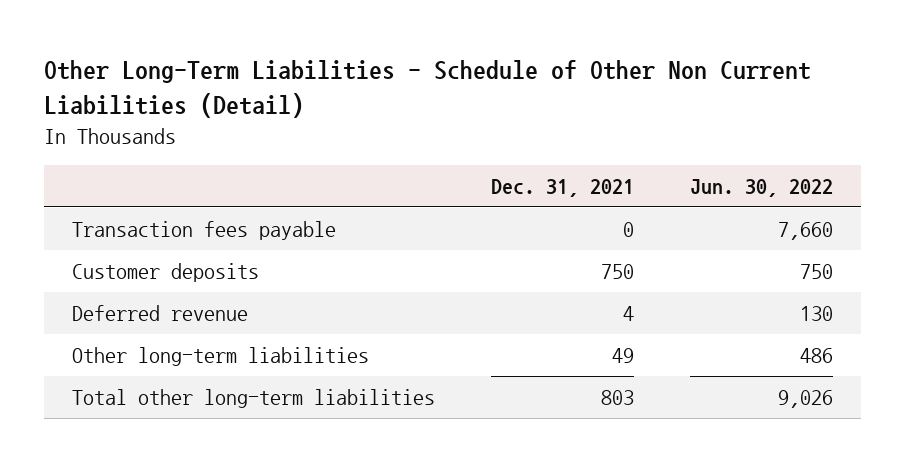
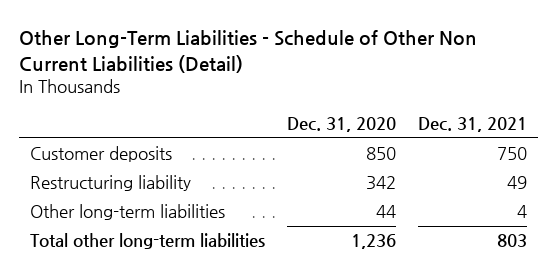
[689,179,833,198] Jun. 30, 2022 -> none
none -> [286,117,396,133] Dec. 31, 2020
[71,221,336,241] Transaction fees payable -> none
[71,305,248,322] Deferred revenue -> none
none -> [29,175,191,192] Restructuring liability
[611,348,634,364] 49 -> [516,205,527,219] 4

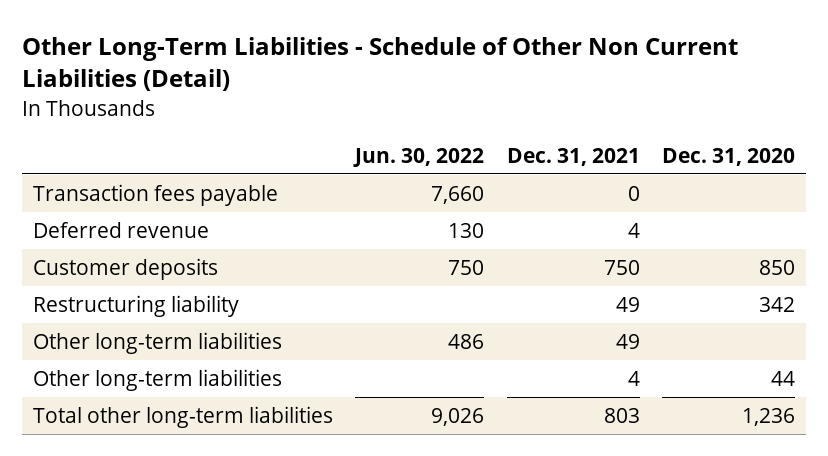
none -> [353,147,485,167] Jun. 30, 2022
none -> [33,184,279,207] Transaction fees payable
none -> [33,222,210,239] Deferred revenue
none -> [33,332,283,355] Other long-term liabilities

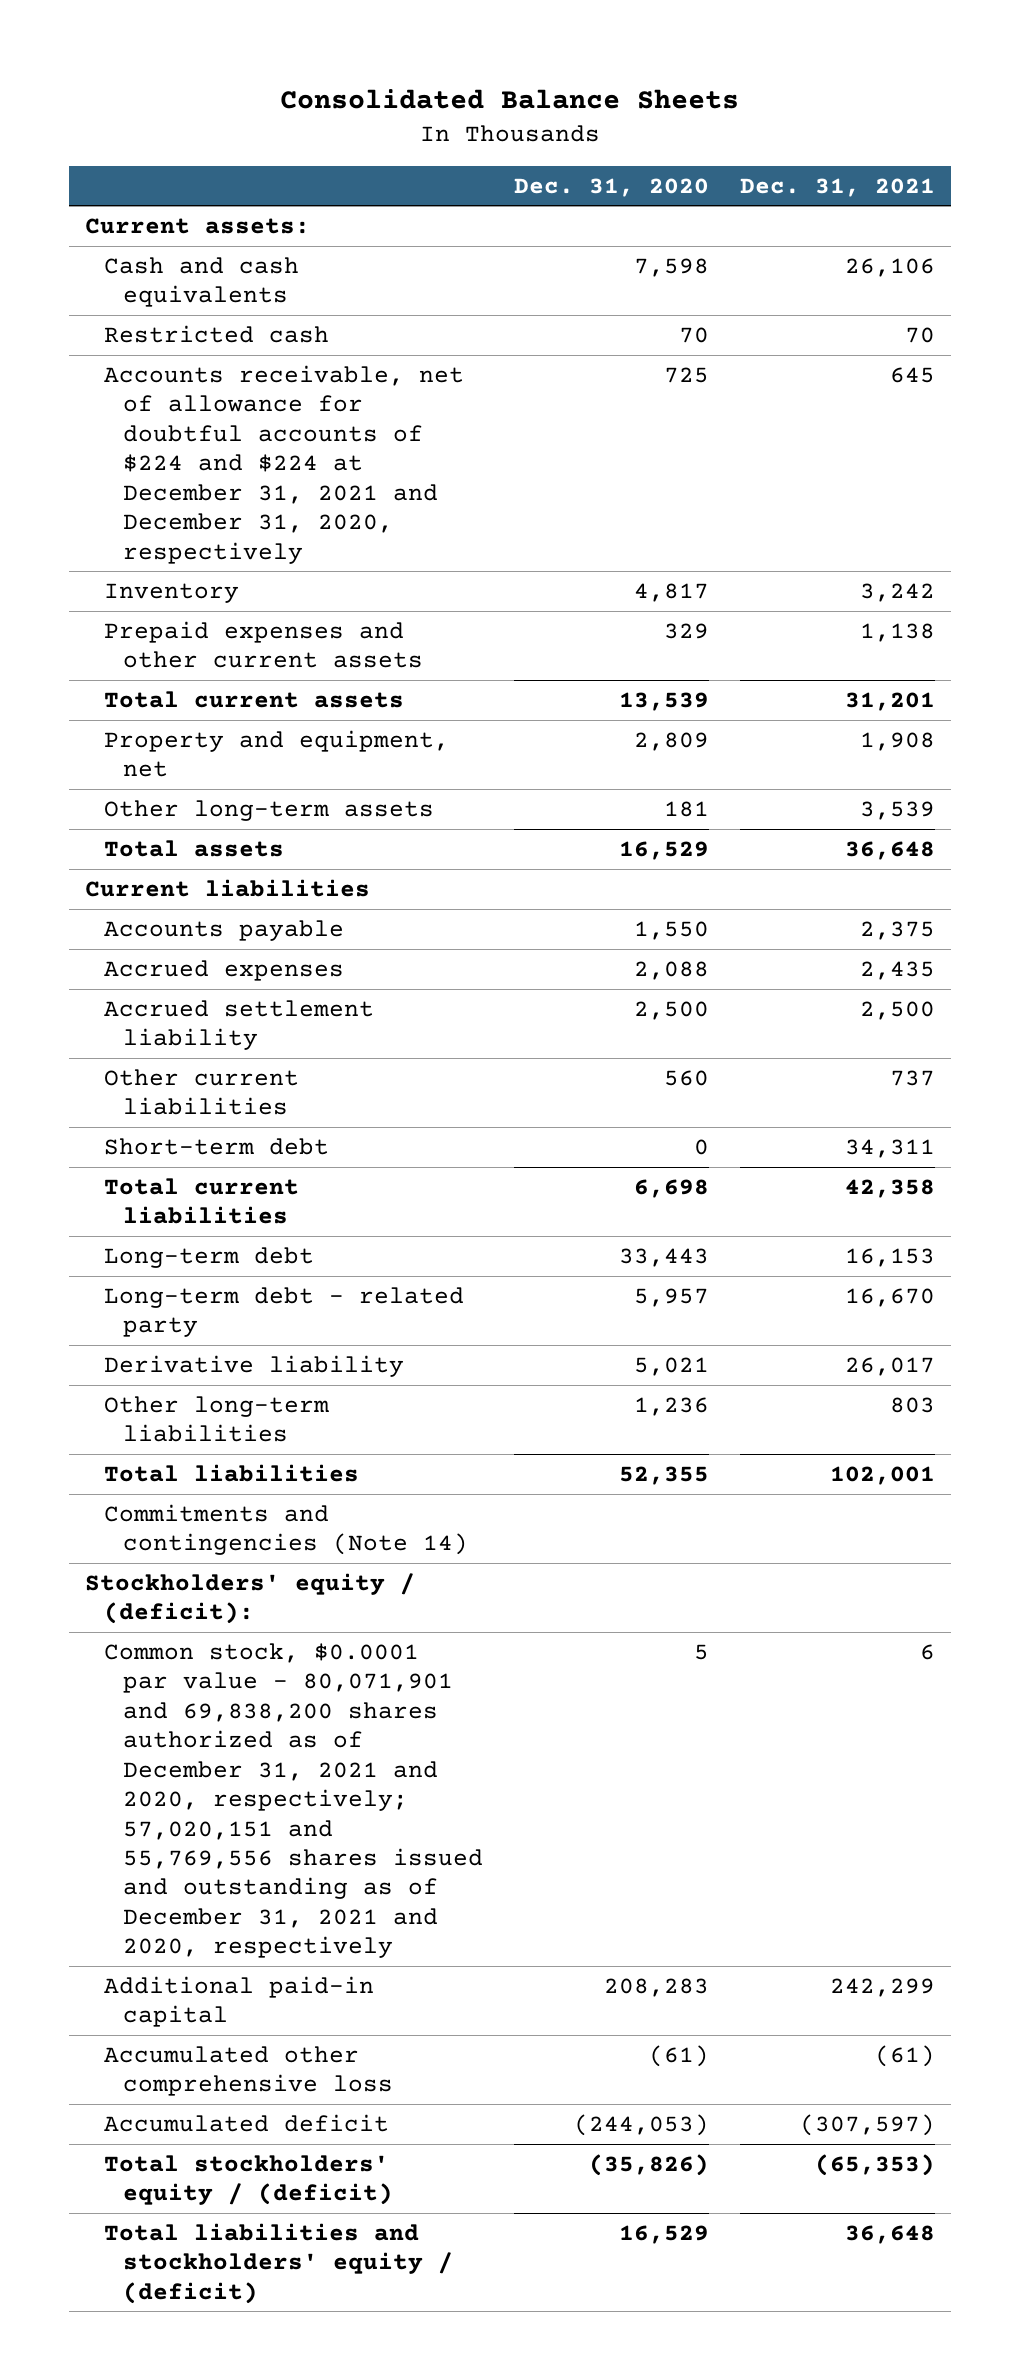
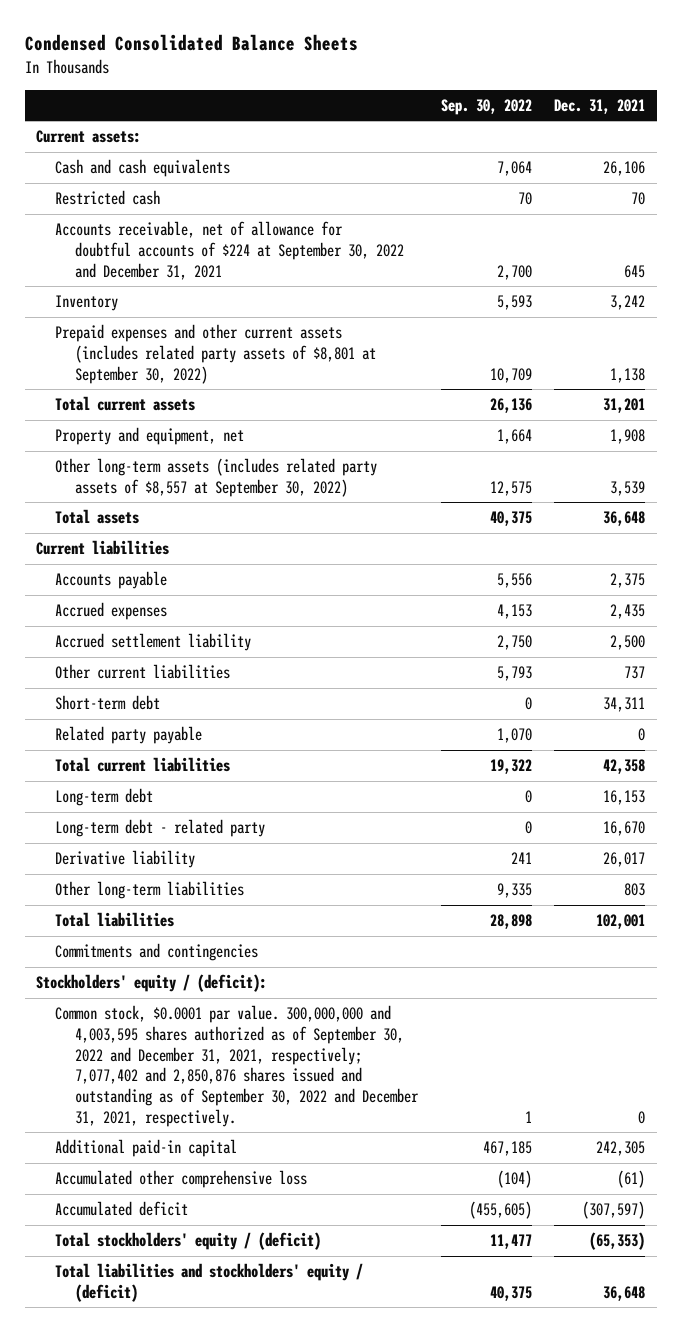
[280,88,740,109] Consolidated Balance Sheets -> [24,34,358,52] Condensed Consolidated Balance Sheets
[513,177,709,197] Dec. 31, 2020 -> none
none -> [440,98,532,115] Sep. 30, 2022
[103,364,464,564] Accounts receivable, net of allowance for doubtful accounts of $224 and $224 at December 31, 2021 and December 31, 2020, respectively -> [55,221,404,280] Accounts receivable, net of allowance for doubtful accounts of $224 at September 30, 2022 and December 31, 2021
[103,620,423,669] Prepaid expenses and other current assets -> [55,324,376,384] Prepaid expenses and other current assets (includes related party assets of $8,801 at September 30, 2022)
[103,799,434,821] Other long-term assets -> [55,458,378,497] Other long-term assets (includes related party assets of $8,557 at September 30, 2022)
none -> [55,726,203,745] Related party payable
[103,1503,468,1556] Commitments and contingencies (Note 14) -> [55,943,259,962] Commitments and contingencies
[103,1642,483,1959] Common stock, $0.0001 par value - 80,071,901 and 69,838,200 shares authorized as of December 31, 2021 and 2020, respectively; 57,020,151 and 55,769,556 shares issued and outstanding as of December 31, 2021 and 2020, respectively -> [55,1005,419,1127] Common stock, $0.0001 par value. 300,000,000 and 4,003,595 shares authorized as of September 30, 2022 and December 31, 2021, respectively; 7,077,402 and 2,850,876 shares issued and outstanding as of September 30, 2022 and December 31, 2021, respectively.
[920,1643,936,1660] 6 -> [638,1110,646,1124] 0
[830,1977,936,1997] 242,299 -> [596,1141,646,1157] 242,305

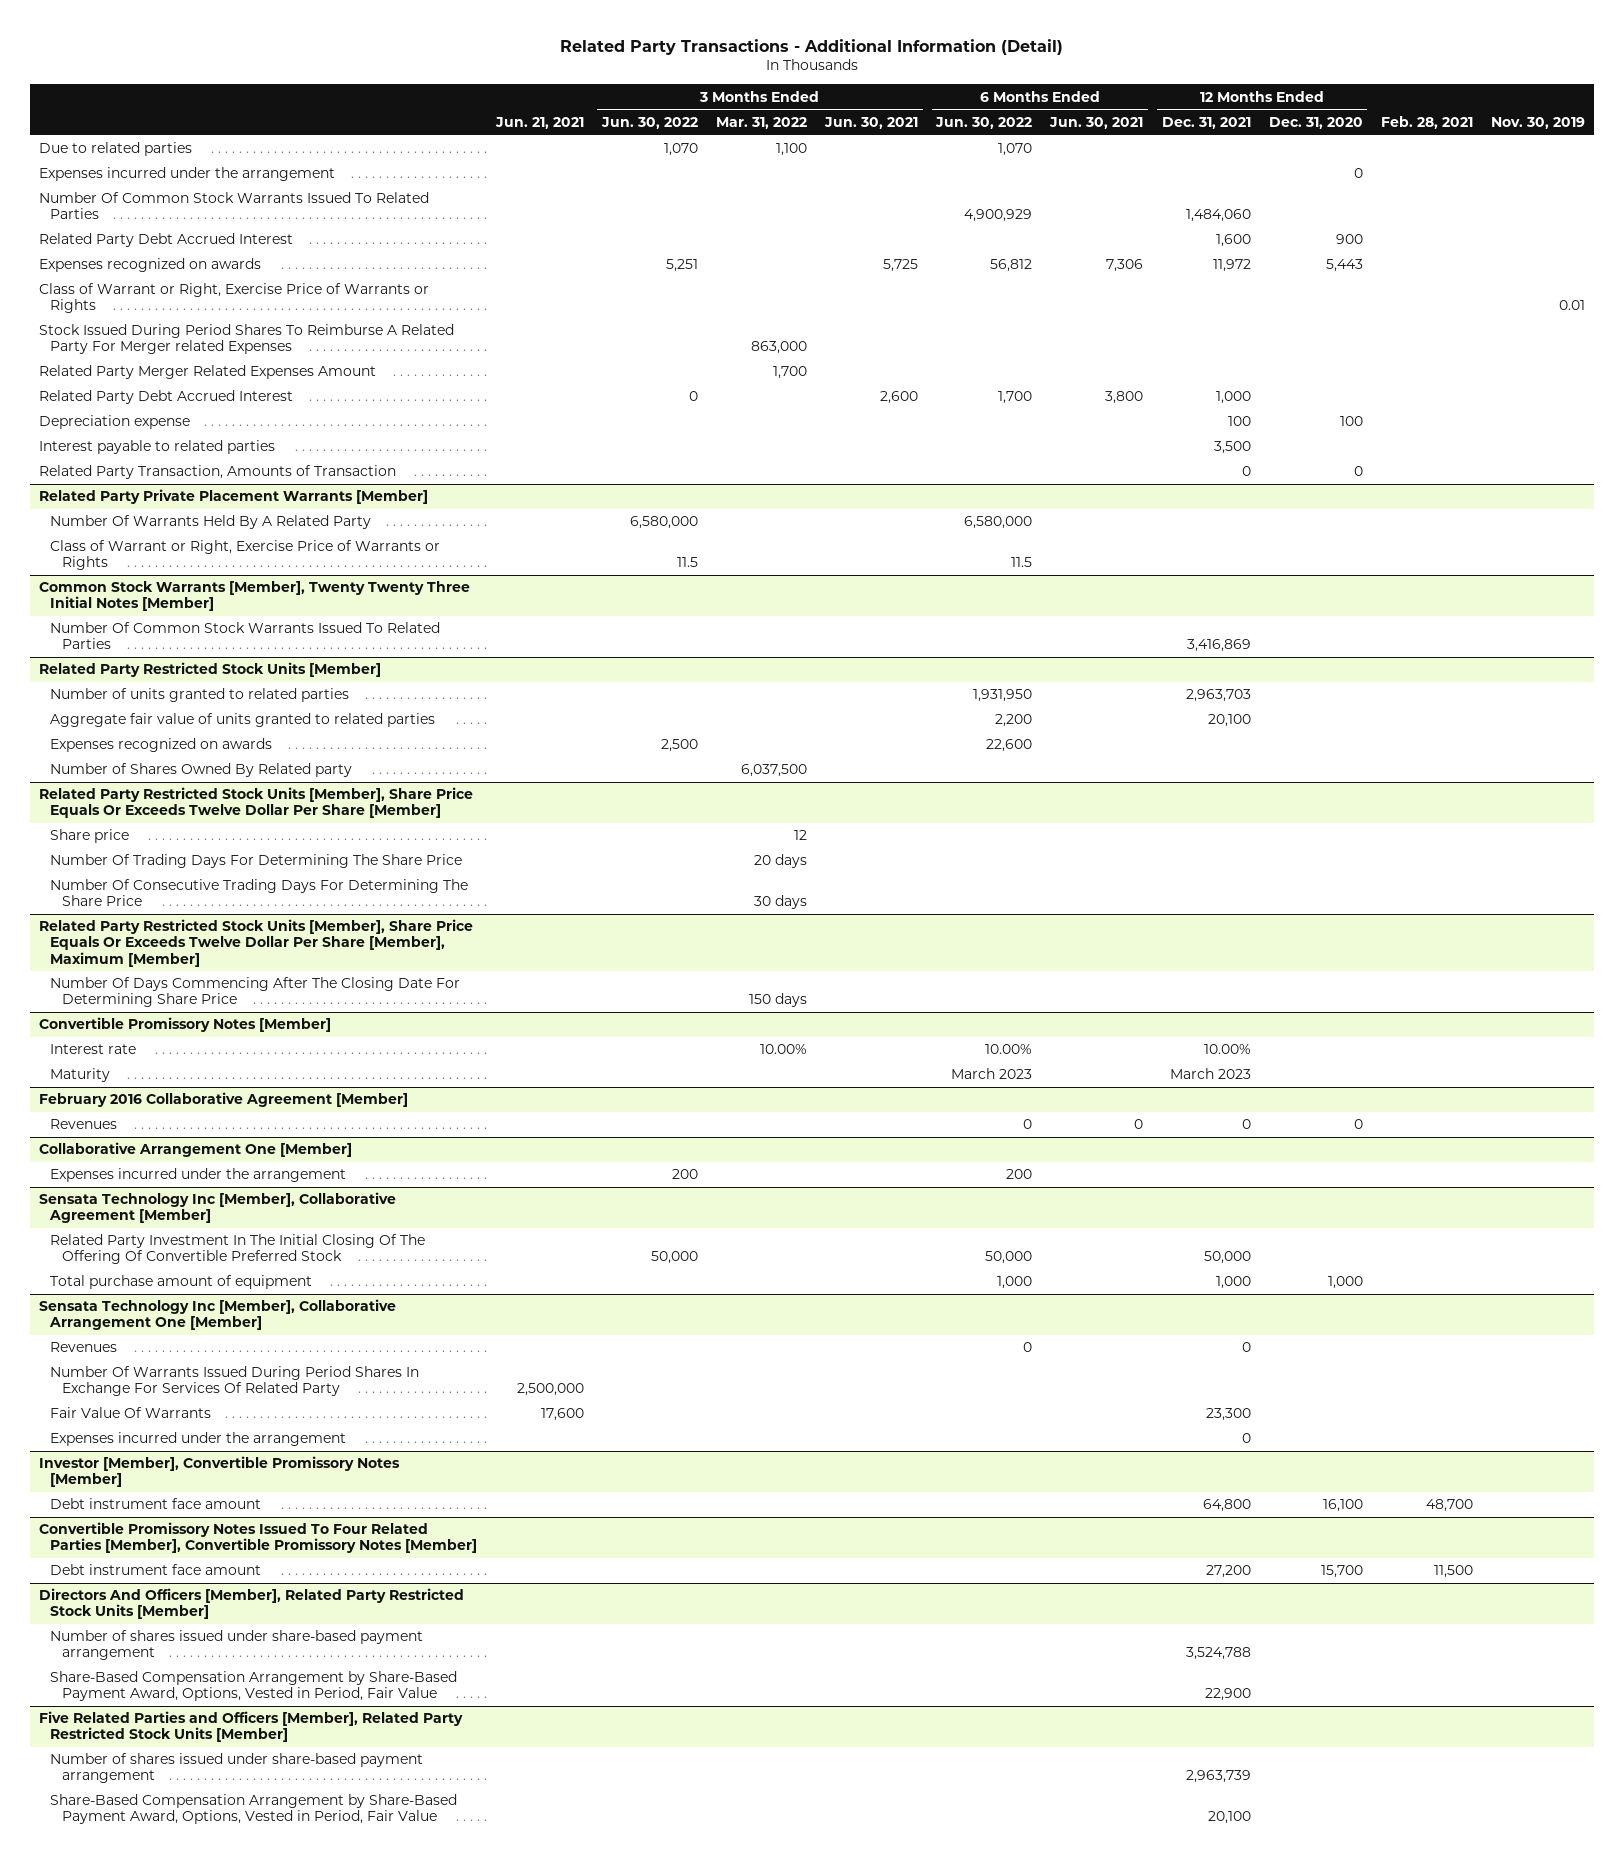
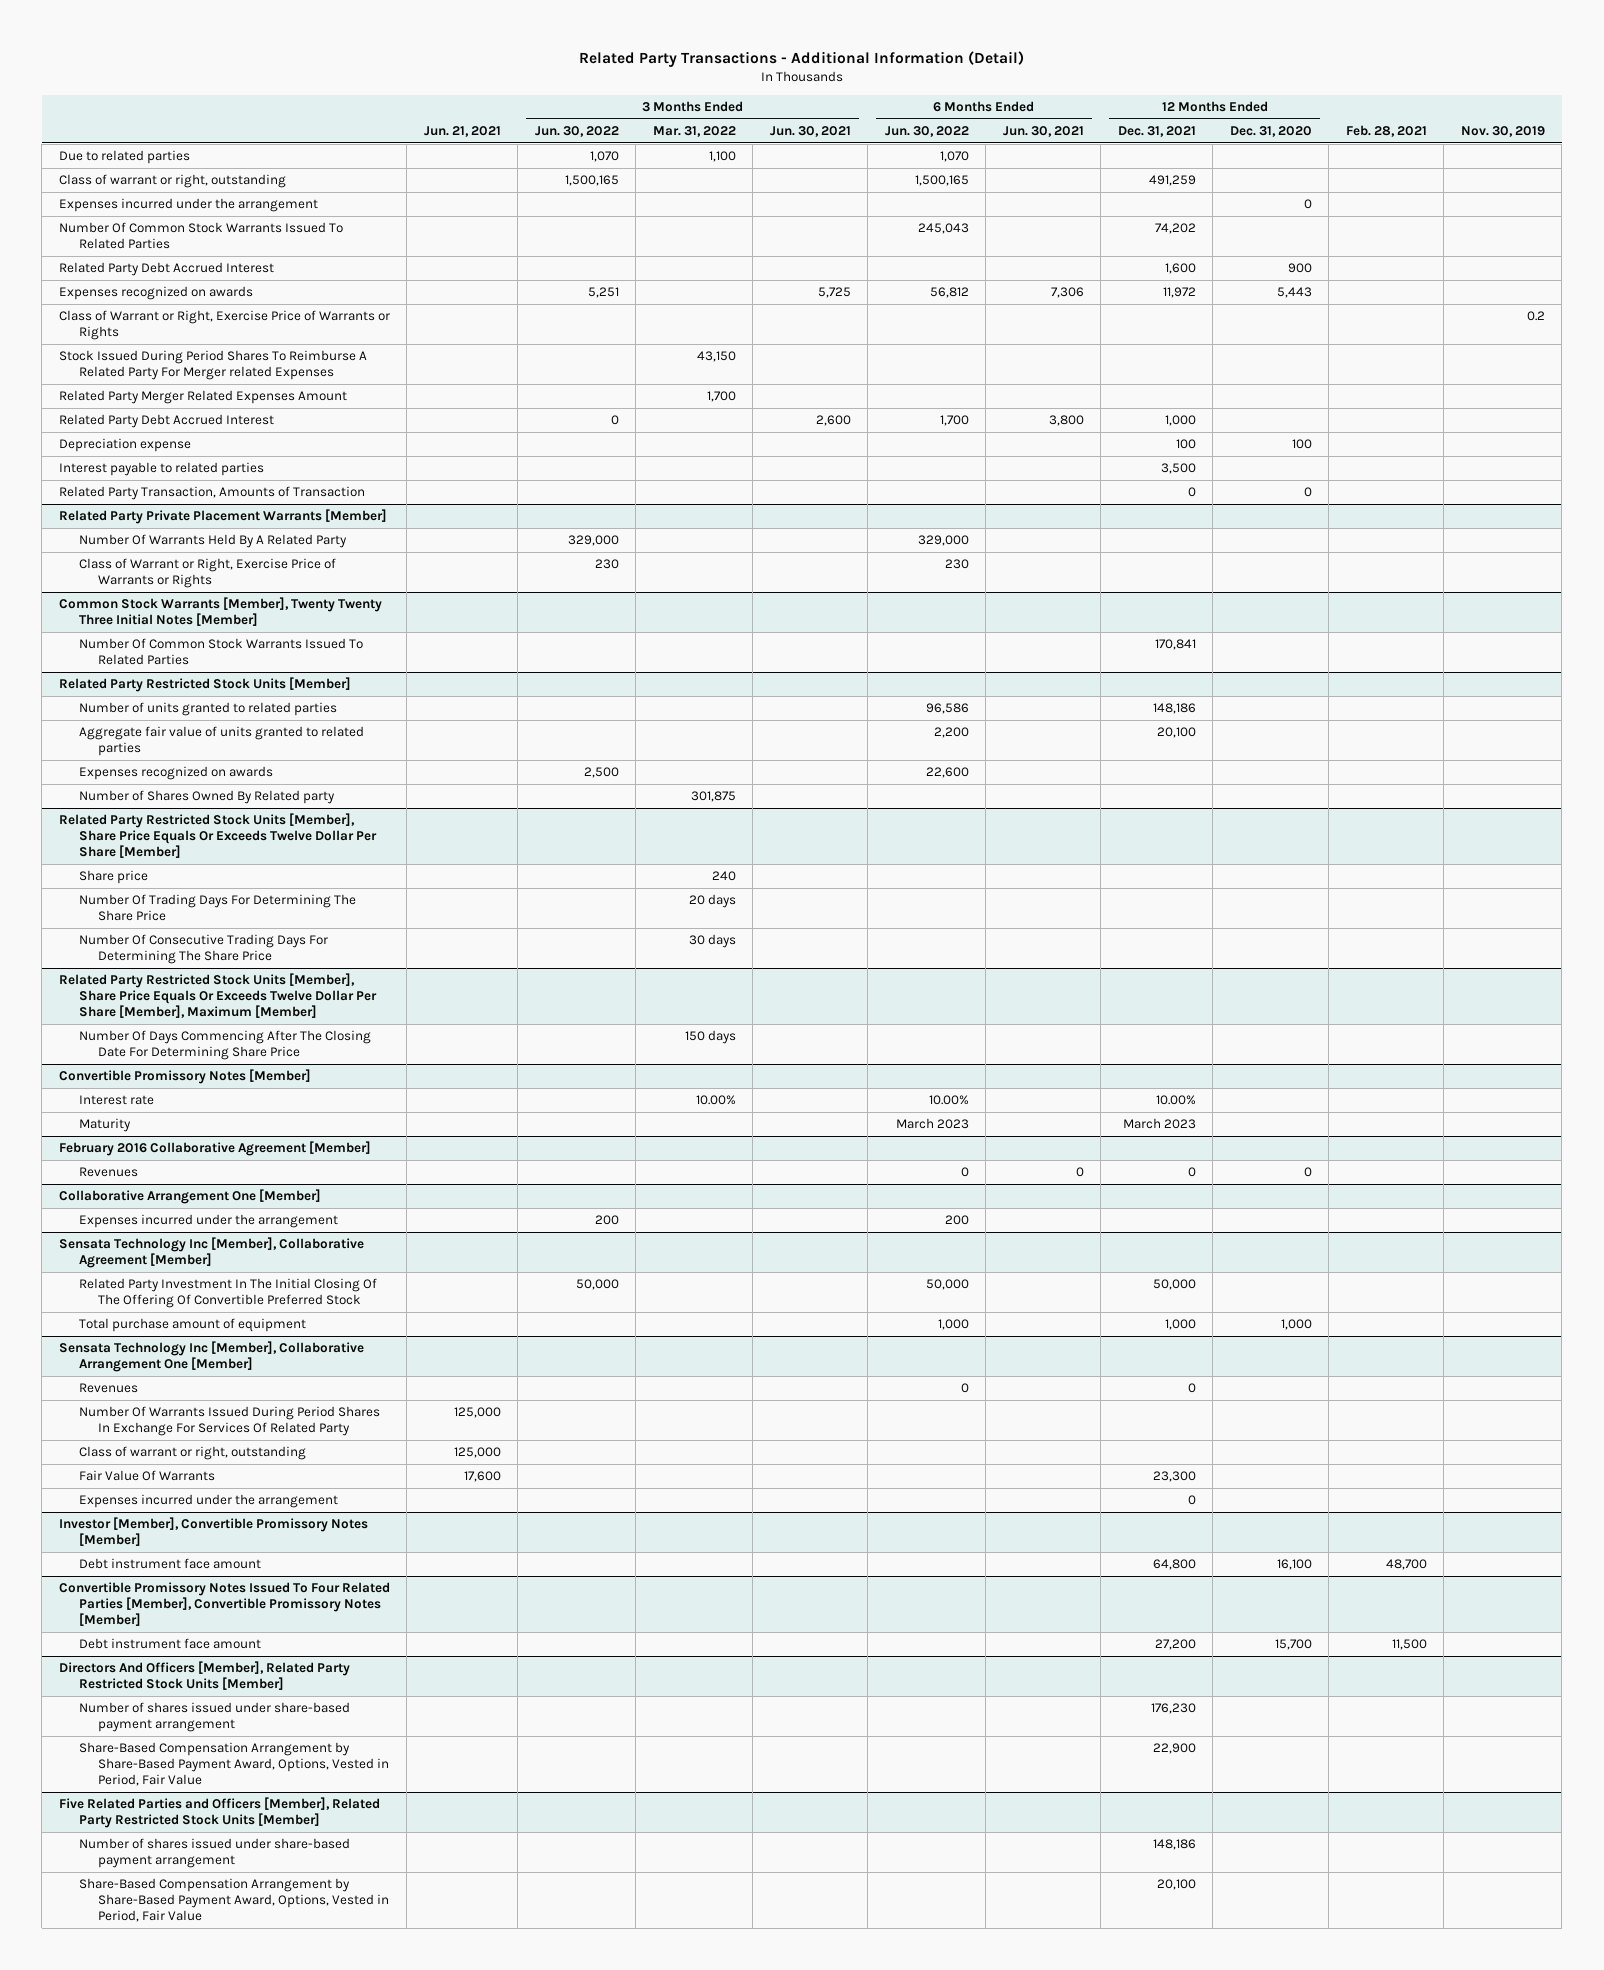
none -> [58,174,286,189] Class of warrant or right, outstanding
[964,209,1033,223] 4,900,929 -> [917,223,969,235] 245,043
[1185,209,1251,223] 1,484,060 -> [1154,223,1196,235] 74,202
[1559,300,1586,311] 0.01 -> [1526,311,1545,322] 0.2
[750,341,807,355] 863,000 -> [696,351,736,363] 43,150
[629,516,698,530] 6,580,000 -> [567,535,619,547] 329,000
[964,516,1033,530] 6,580,000 -> [917,535,969,547] 329,000
[676,557,698,568] 11.5 -> [594,559,619,570] 230
[1011,557,1033,568] 11.5 -> [944,559,969,570] 230
[1186,639,1251,653] 3,416,869 -> [1154,639,1196,651] 170,841
[973,689,1033,703] 1,931,950 -> [925,703,969,715] 96,586
[1185,689,1251,703] 2,963,703 -> [1152,703,1196,715] 148,186
[740,764,807,778] 6,037,500 -> [690,791,736,803] 301,875
[793,830,807,841] 12 -> [711,871,736,882] 240
[516,1383,584,1397] 2,500,000 -> [453,1407,501,1419] 125,000
none -> [78,1446,306,1461] Class of warrant or right, outstanding
[1185,1647,1251,1661] 3,524,788 -> [1150,1703,1196,1715] 176,230
[1185,1770,1251,1784] 2,963,739 -> [1152,1839,1196,1851] 148,186

